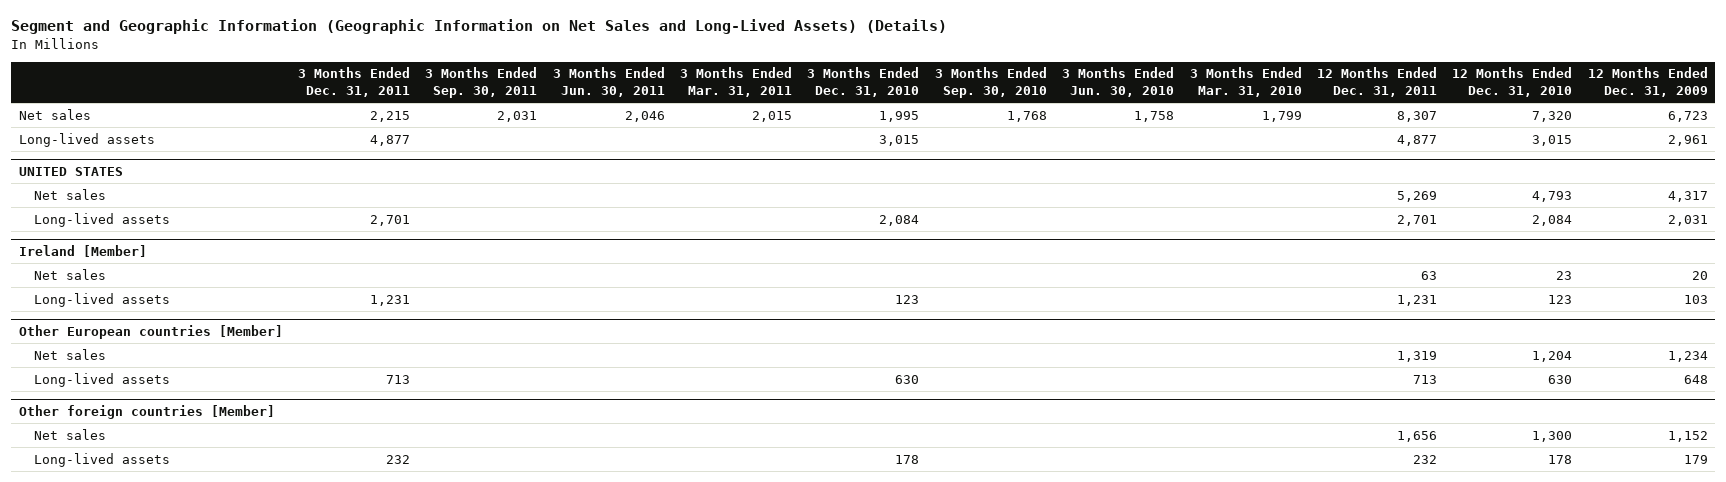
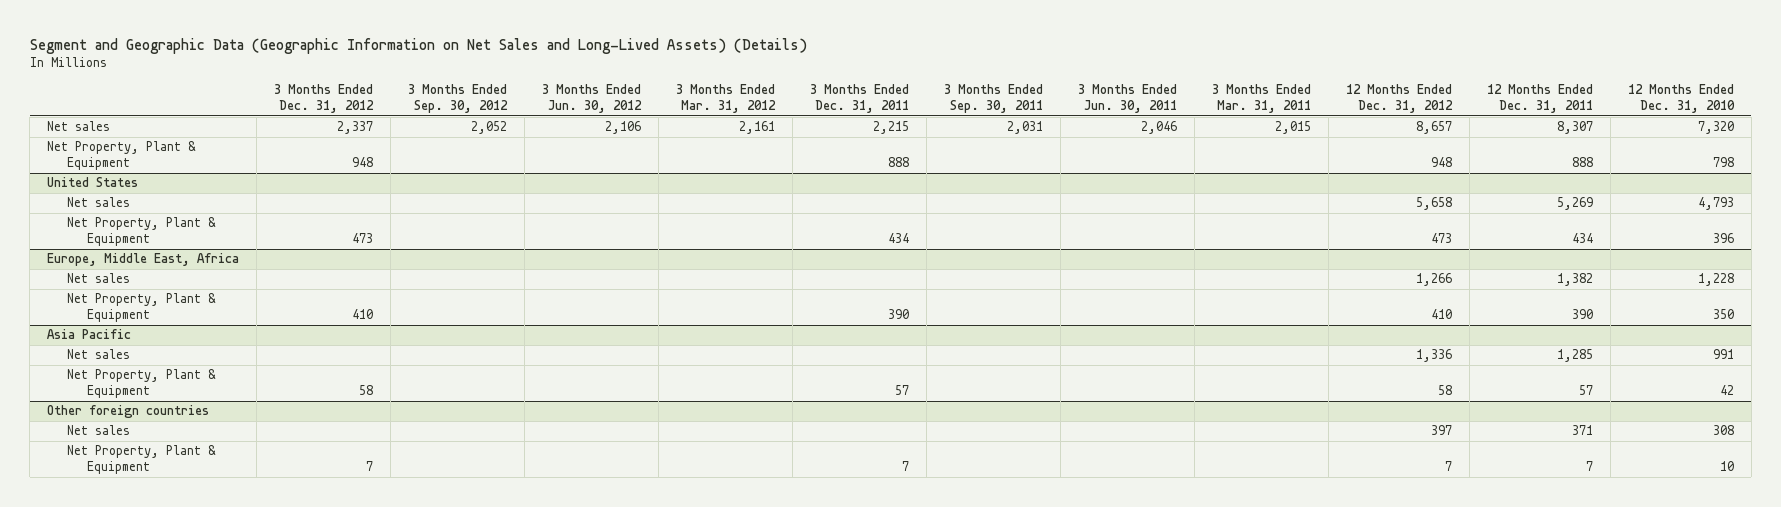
[10,19,947,35] Segment and Geographic Information (Geographic Information on Net Sales and Long-Lived Assets) (Details) -> [29,37,807,54] Segment and Geographic Data (Geographic Information on Net Sales and Long-Lived Assets) (Details)
[807,67,920,98] 3 Months Ended Dec. 31, 2010 -> none
[934,67,1047,99] 3 Months Ended Sep. 30, 2010 -> none
[1062,67,1175,98] 3 Months Ended Jun. 30, 2010 -> none
[1189,67,1302,98] 3 Months Ended Mar. 31, 2010 -> none
[1587,67,1708,98] 12 Months Ended Dec. 31, 2009 -> none
none -> [274,84,375,113] 3 Months Ended Dec. 31, 2012
none -> [408,84,509,113] 3 Months Ended Sep. 30, 2012
none -> [542,84,643,113] 3 Months Ended Jun. 30, 2012
none -> [676,84,777,113] 3 Months Ended Mar. 31, 2012
none -> [1345,84,1453,113] 12 Months Ended Dec. 31, 2012
[18,132,155,147] Long-lived assets -> none
none -> [47,141,197,171] Net Property, Plant & Equipment
[18,167,123,177] UNITED STATES -> [47,177,139,188] United States
[34,212,171,227] Long-lived assets -> none
[18,245,147,258] Ireland [Member] -> none
[34,292,171,307] Long-lived assets -> none
[18,325,283,340] Other European countries [Member] -> none
[34,372,171,387] Long-lived assets -> none
[34,452,171,467] Long-lived assets -> none
none -> [67,217,217,247] Net Property, Plant & Equipment
none -> [47,253,240,267] Europe, Middle East, Africa
[1421,270,1438,280] 63 -> [1556,273,1593,287] 1,382
[1556,270,1573,280] 23 -> [1697,273,1734,287] 1,228
none -> [67,293,217,323] Net Property, Plant & Equipment
none -> [47,329,132,340] Asia Pacific
[1397,350,1438,362] 1,319 -> [1556,349,1593,363] 1,285
[1532,350,1573,362] 1,204 -> [1712,349,1734,360] 991
none -> [67,369,217,399] Net Property, Plant & Equipment
[18,405,275,420] Other foreign countries [Member] -> [47,405,210,419] Other foreign countries
[1397,430,1438,442] 1,656 -> [1571,425,1593,436] 371
[1532,430,1573,442] 1,300 -> [1712,425,1734,436] 308
none -> [67,445,217,475] Net Property, Plant & Equipment

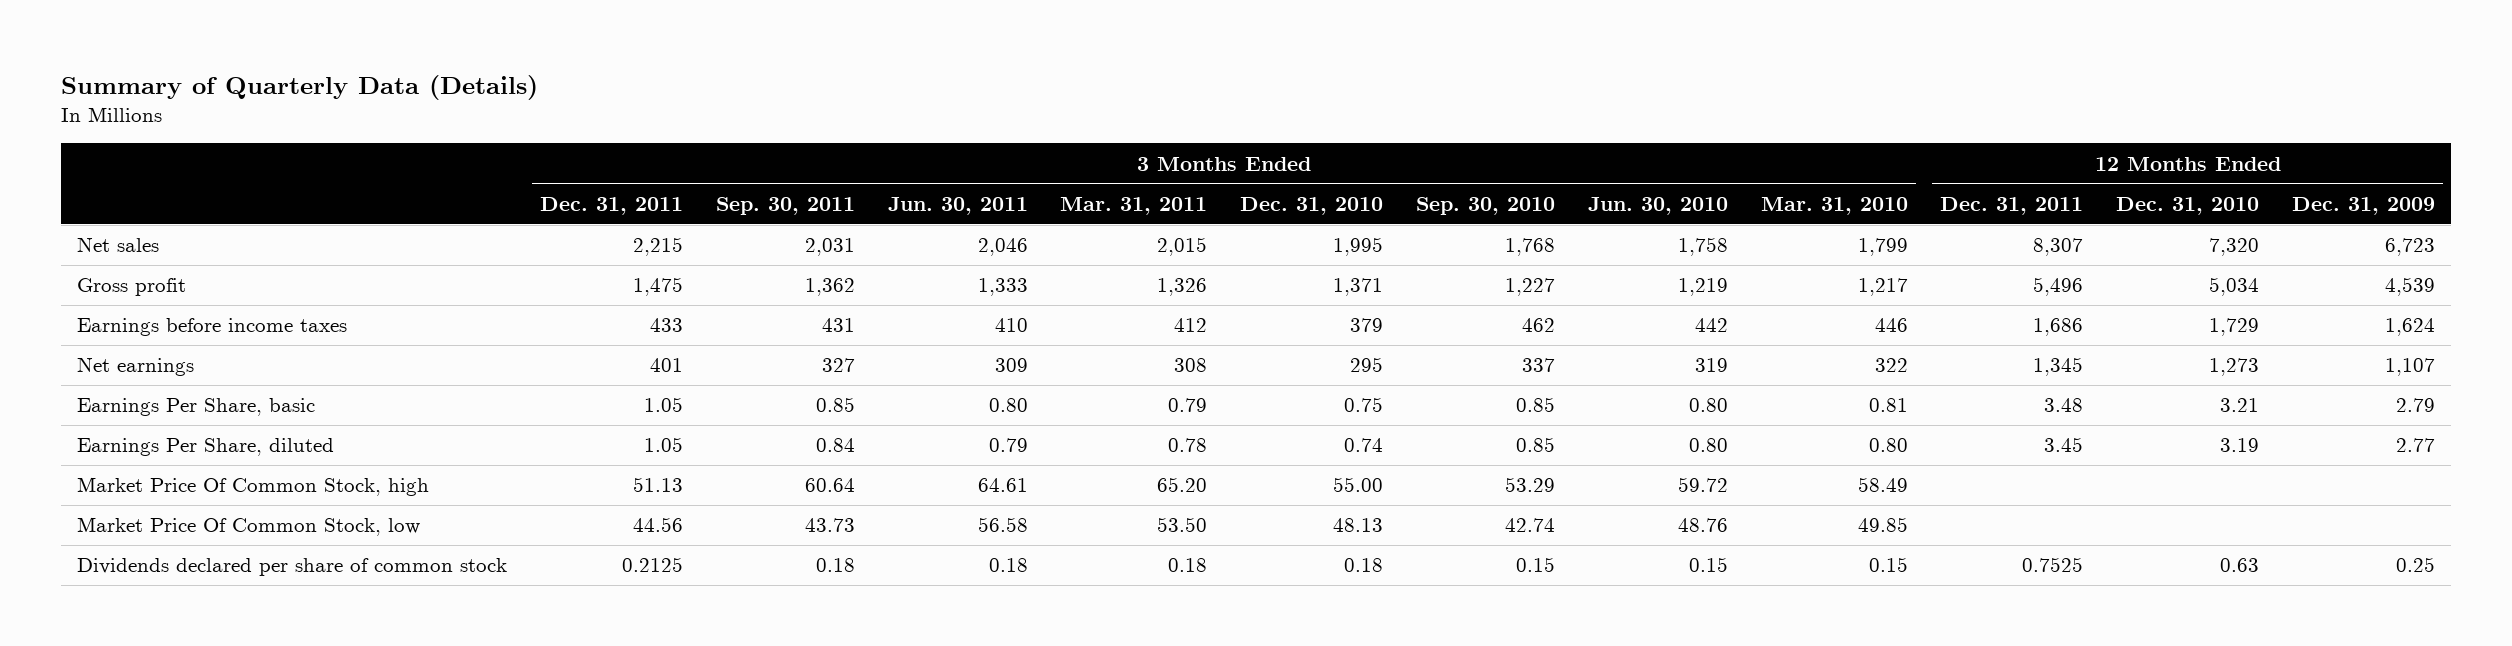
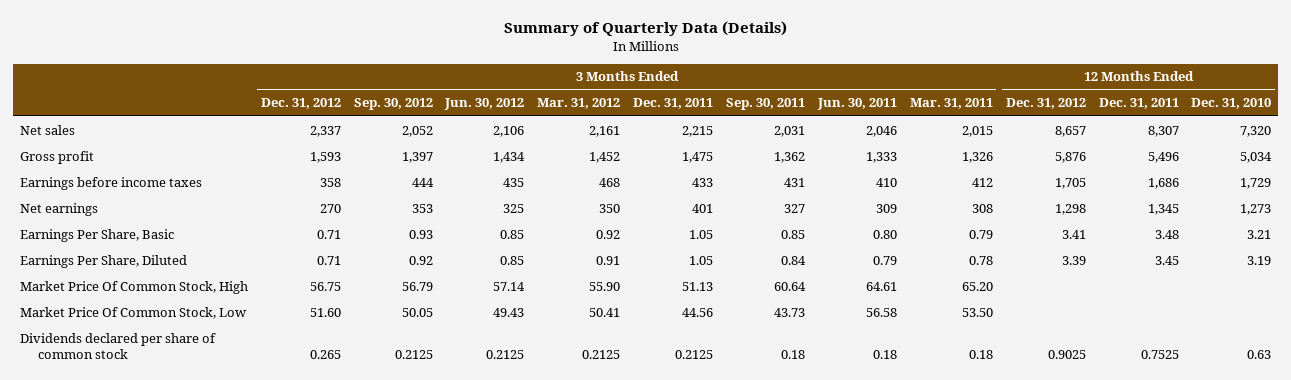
[1240,196,1384,215] Dec. 31, 2010 -> none
[1415,196,1555,215] Sep. 30, 2010 -> none
[1587,196,1728,215] Jun. 30, 2010 -> none
[1760,196,1908,215] Mar. 31, 2010 -> none
[2291,196,2435,215] Dec. 31, 2009 -> none
none -> [260,98,341,110] Dec. 31, 2012
none -> [353,98,433,111] Sep. 30, 2012
none -> [444,98,525,111] Jun. 30, 2012
none -> [537,98,621,110] Mar. 31, 2012
none -> [1005,98,1086,110] Dec. 31, 2012
[77,398,316,417] Earnings Per Share, basic -> [19,228,174,242] Earnings Per Share, Basic
[77,438,335,457] Earnings Per Share, diluted -> [19,254,187,268] Earnings Per Share, Diluted
[77,477,430,497] Market Price Of Common Stock, high -> [19,280,248,294] Market Price Of Common Stock, High
[77,517,421,537] Market Price Of Common Stock, low -> [19,306,247,319] Market Price Of Common Stock, Low

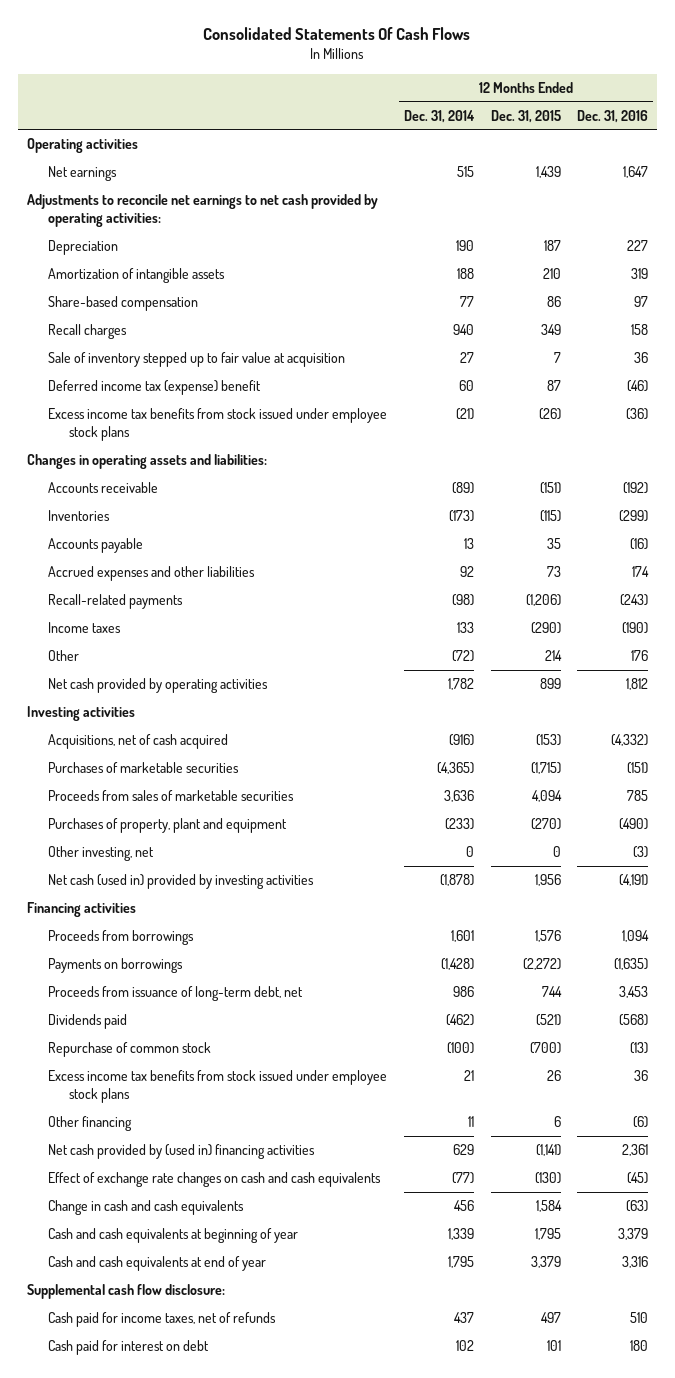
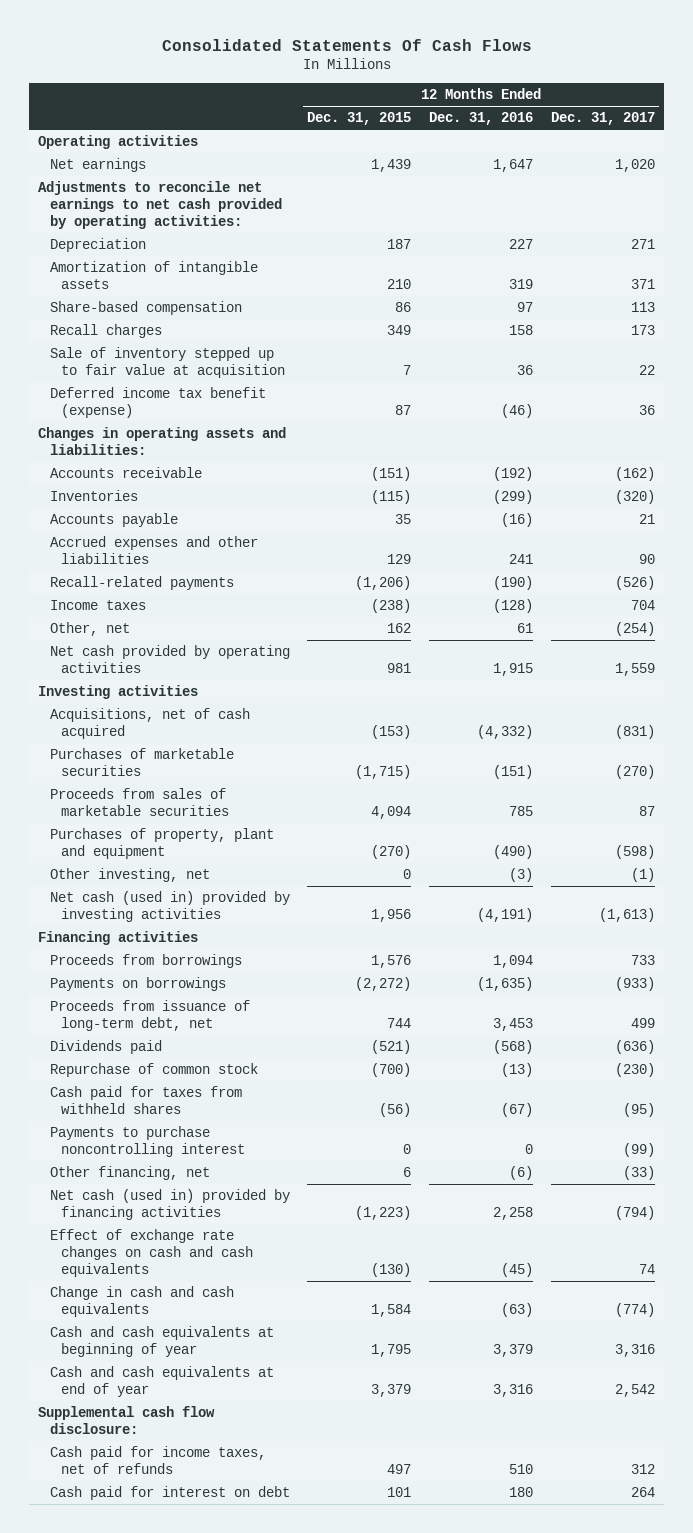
[403,109,475,123] Dec. 31, 2014 -> none
none -> [550,112,655,126] Dec. 31, 2017
[47,408,387,442] Excess income tax benefits from stock issued under employee stock plans -> none
[47,380,261,396] Deferred income tax (expense) benefit -> [49,387,266,419] Deferred income tax benefit (expense)
[546,566,561,578] 73 -> [387,554,412,565] 129
[632,566,650,578] 174 -> [509,554,534,565] 241
[620,594,649,607] (243) -> [493,576,534,591] (190)
[530,622,561,635] (290) -> [371,599,412,614] (238)
[622,622,649,635] (190) -> [493,599,534,614] (128)
[47,650,79,662] Other -> [49,622,130,637] Other, net
[544,650,562,662] 214 -> [387,623,412,634] 162
[631,650,649,662] 176 -> [517,623,534,634] 61
[539,678,561,690] 899 -> [387,663,412,674] 981
[626,678,649,691] 1,812 -> [493,663,534,677] 1,915
[47,1070,387,1104] Excess income tax benefits from stock issued under employee stock plans -> none
none -> [49,1086,242,1115] Cash paid for taxes from withheld shares
none -> [49,1126,246,1158] Payments to purchase noncontrolling interest
[47,1116,132,1132] Other financing -> [49,1166,210,1181] Other financing, net
[47,1144,315,1160] Net cash provided by (used in) financing activities -> [49,1189,290,1221] Net cash (used in) provided by financing activities
[535,1144,561,1157] (1,141) -> [355,1206,412,1221] (1,223)
[622,1144,649,1157] 2,361 -> [493,1207,534,1221] 2,258

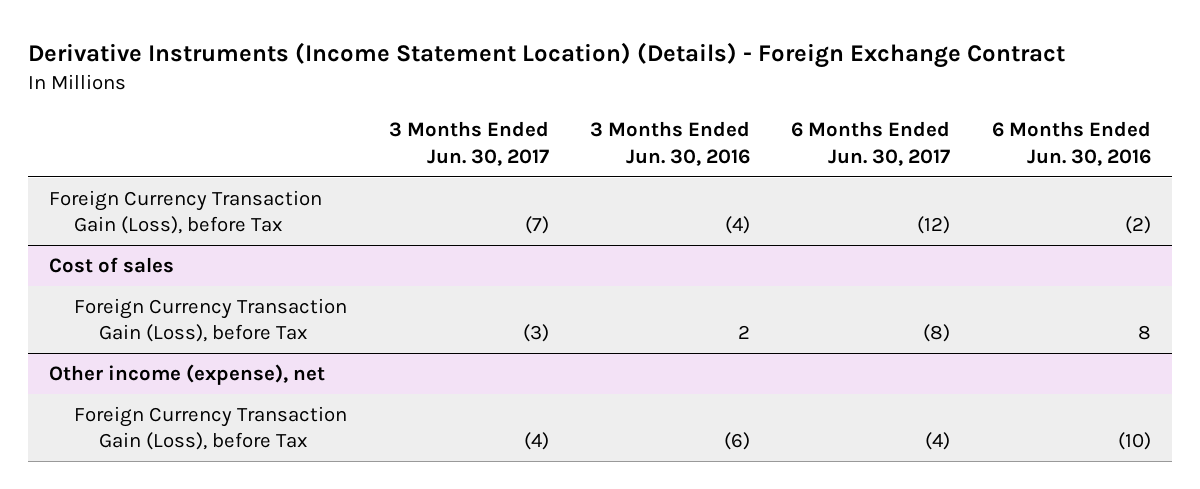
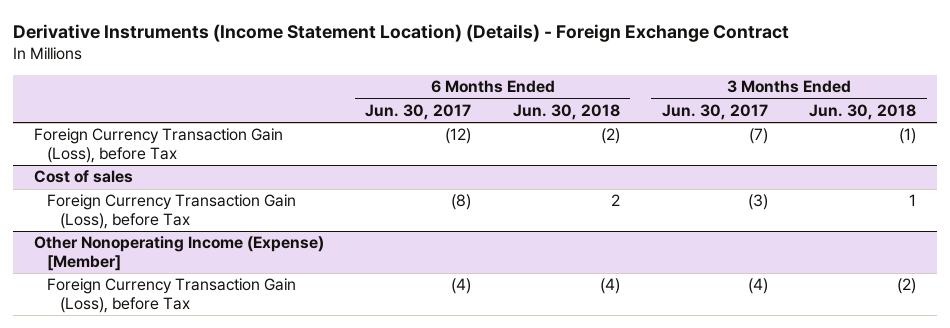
[590,121,751,166] 3 Months Ended Jun. 30, 2016 -> none
[991,121,1151,166] 6 Months Ended Jun. 30, 2016 -> none
none -> [513,103,621,120] Jun. 30, 2018
none -> [809,103,917,120] Jun. 30, 2018
[49,364,326,386] Other income (expense), net -> [33,236,324,271] Other Nonoperating Income (Expense) [Member]

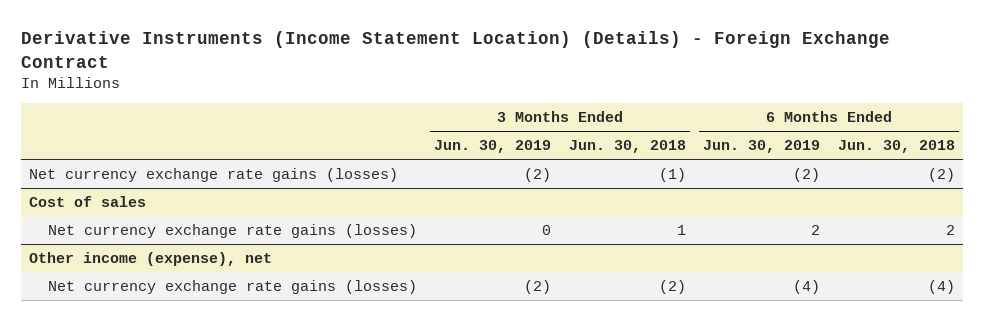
[365,103,472,120] Jun. 30, 2017 -> none
[661,103,768,120] Jun. 30, 2017 -> none
none -> [434,140,552,154] Jun. 30, 2019
none -> [703,140,821,154] Jun. 30, 2019
[33,128,283,163] Foreign Currency Transaction Gain (Loss), before Tax -> [29,167,399,182] Net currency exchange rate gains (losses)
[46,194,296,229] Foreign Currency Transaction Gain (Loss), before Tax -> [47,223,417,238] Net currency exchange rate gains (losses)
[33,236,324,271] Other Nonoperating Income (Expense) [Member] -> [29,251,273,266] Other income (expense), net
[46,278,296,313] Foreign Currency Transaction Gain (Loss), before Tax -> [47,279,417,294] Net currency exchange rate gains (losses)

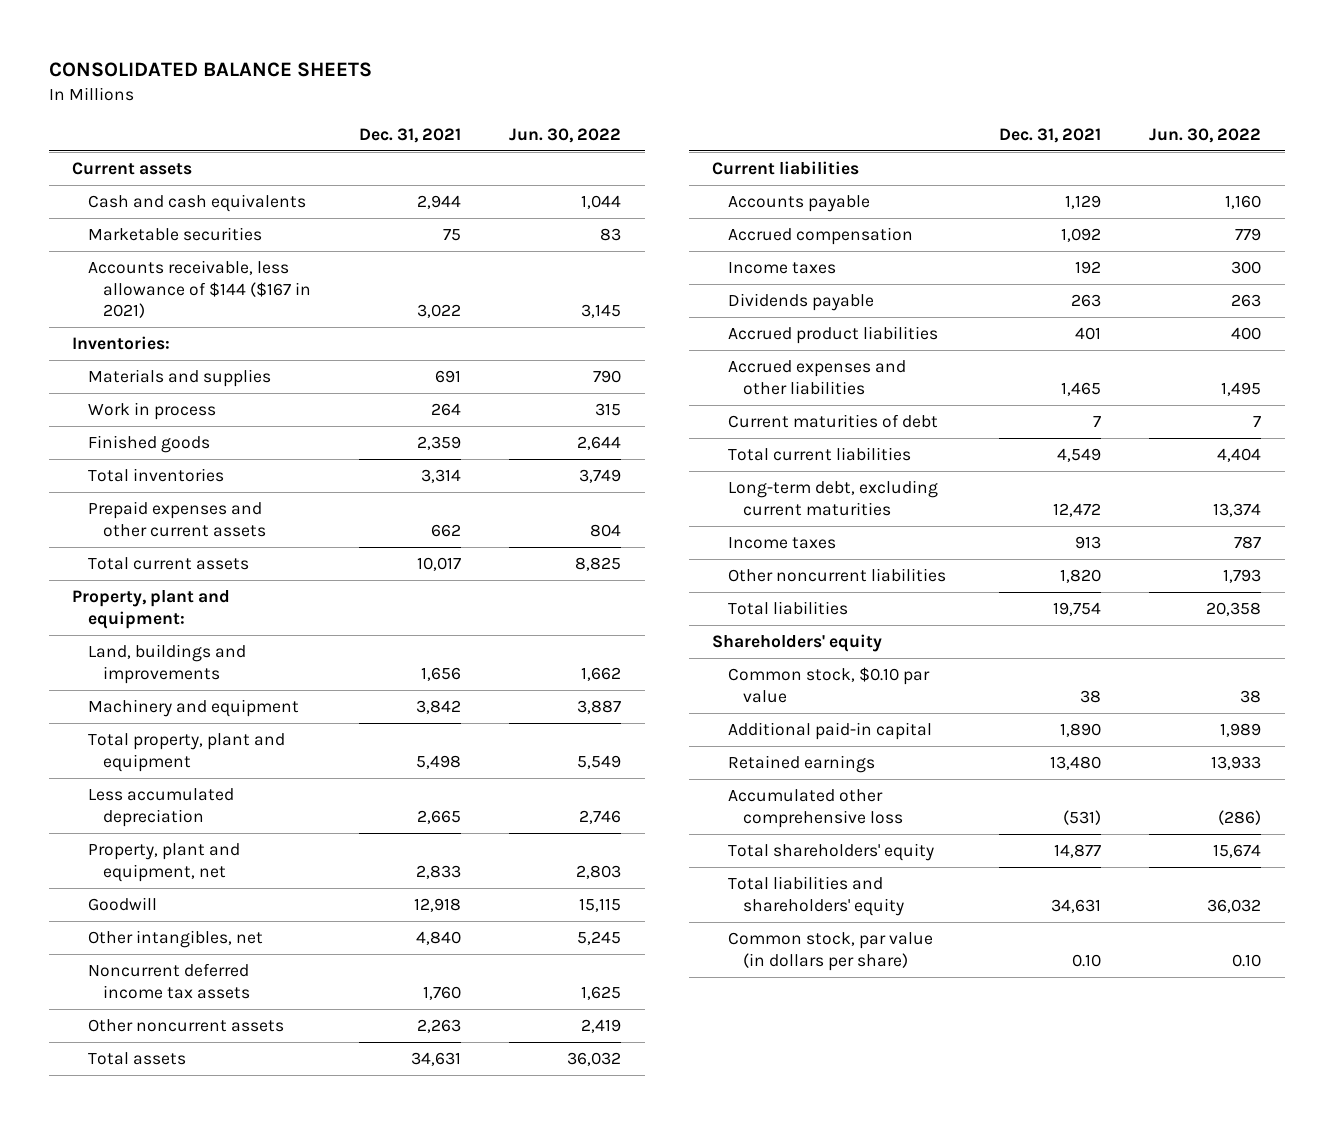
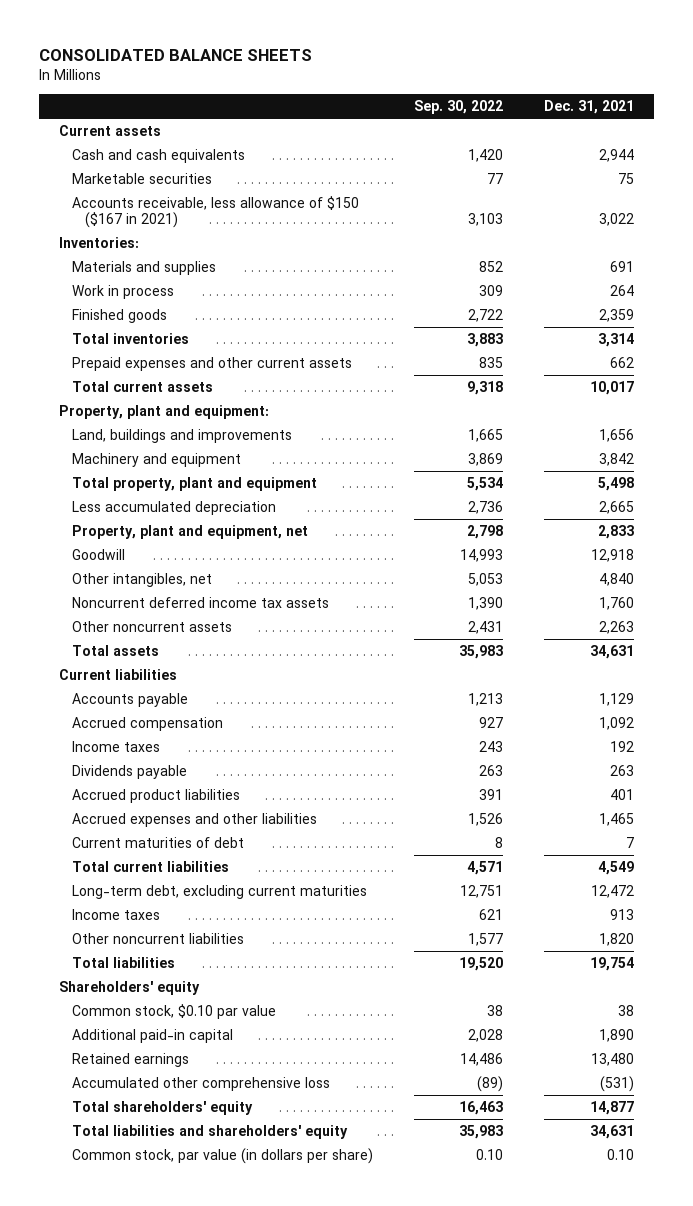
[508,127,621,143] Jun. 30, 2022 -> none
none -> [413,100,503,115] Sep. 30, 2022
[87,260,312,318] Accounts receivable, less allowance of $144 ($167 in 2021) -> [72,196,360,229] Accounts receivable, less allowance of $150 ($167 in 2021)

